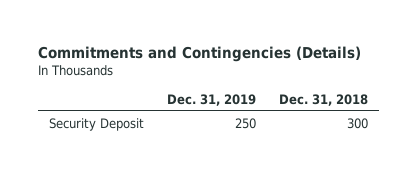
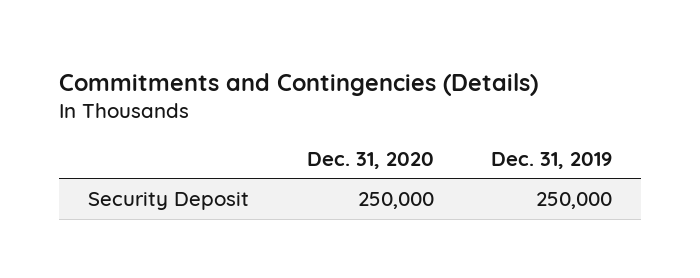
[278,94,368,107] Dec. 31, 2018 -> none
none -> [306,151,434,169] Dec. 31, 2020
[234,118,256,130] 250 -> [536,192,613,210] 250,000

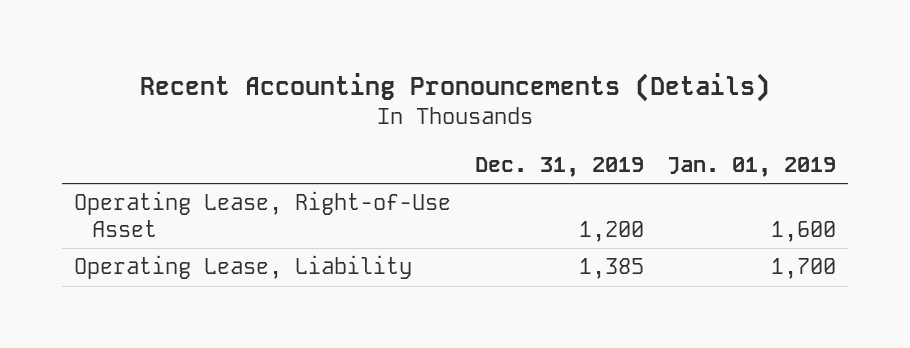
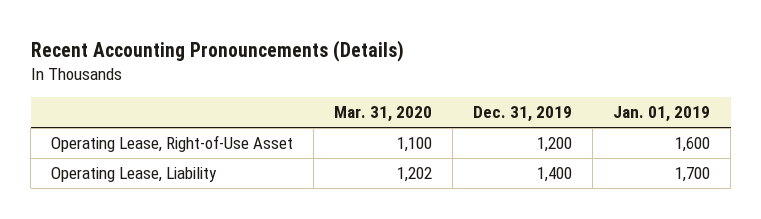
none -> [334,106,433,123] Mar. 31, 2020
[578,258,644,280] 1,385 -> [537,166,573,182] 1,400

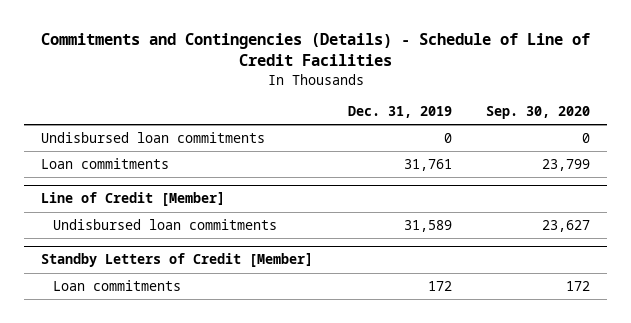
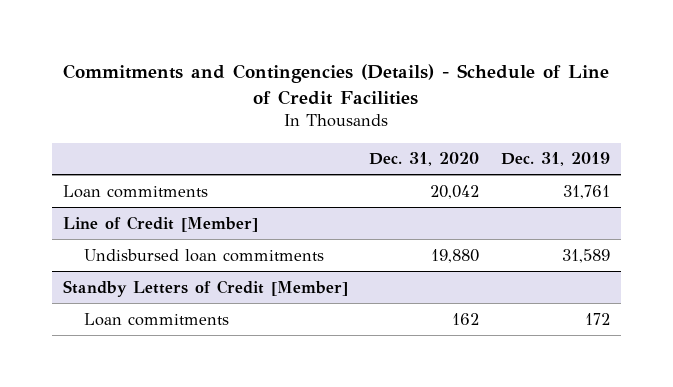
[485,106,590,120] Sep. 30, 2020 -> none
none -> [369,152,480,167] Dec. 31, 2020
[41,131,266,143] Undisbursed loan commitments -> none

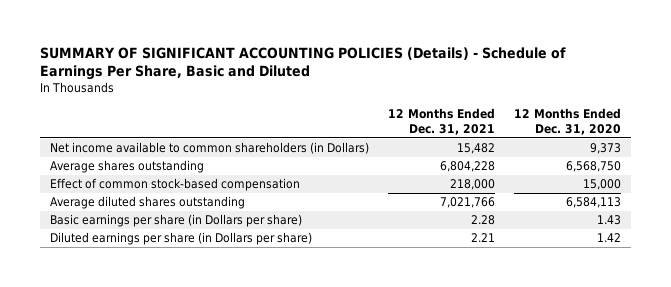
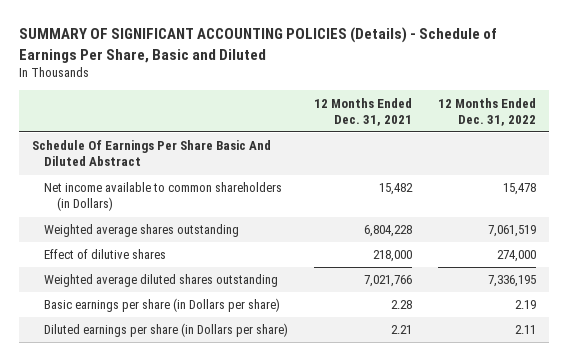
[514,107,622,135] 12 Months Ended Dec. 31, 2020 -> none
none -> [438,97,537,126] 12 Months Ended Dec. 31, 2022
none -> [31,140,271,167] Schedule Of Earnings Per Share Basic And Diluted Abstract
[49,160,204,174] Average shares outstanding -> [44,224,240,238] Weighted average shares outstanding
[49,178,300,192] Effect of common stock-based compensation -> [44,249,167,260] Effect of dilutive shares
[49,196,245,210] Average diluted shares outstanding -> [44,274,279,288] Weighted average diluted shares outstanding

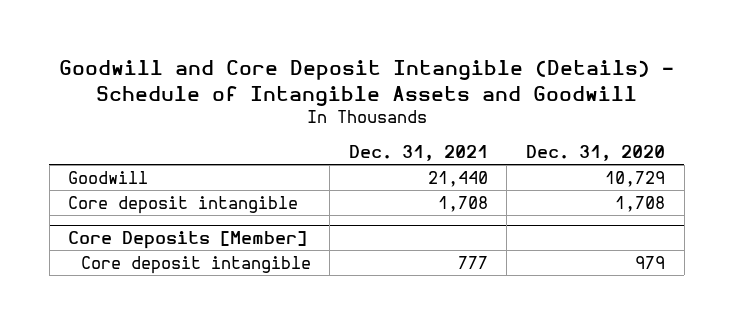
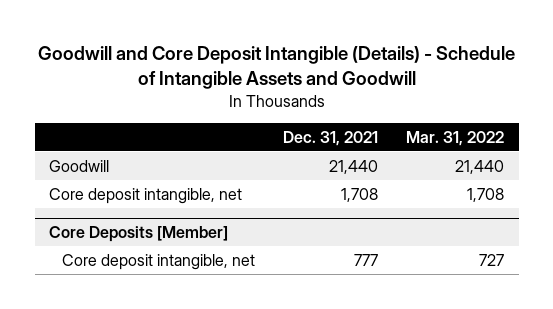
[526,145,666,162] Dec. 31, 2020 -> none
none -> [406,130,505,146] Mar. 31, 2022
[68,195,299,214] Core deposit intangible -> [48,187,242,204] Core deposit intangible, net
[80,255,311,274] Core deposit intangible -> [62,253,256,270] Core deposit intangible, net

